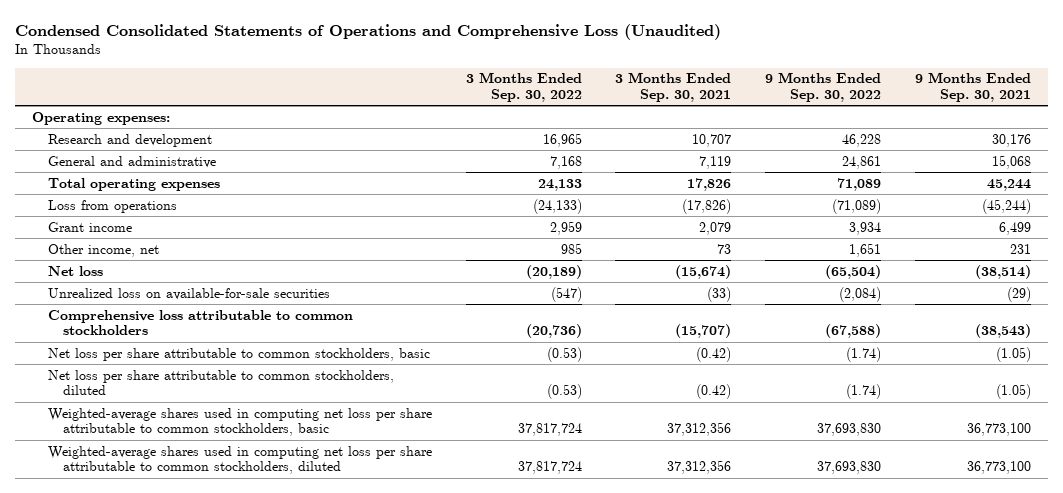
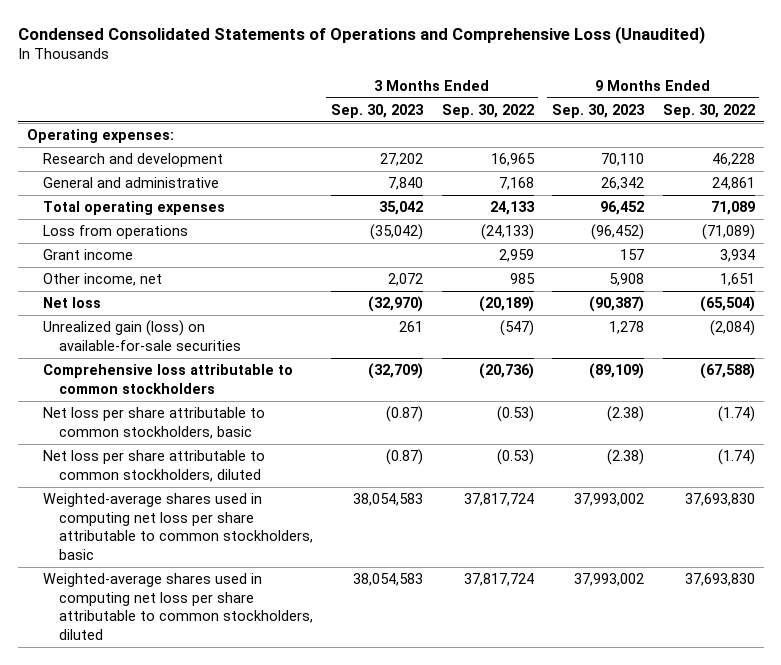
[615,72,732,102] 3 Months Ended Sep. 30, 2021 -> none
[915,72,1032,102] 9 Months Ended Sep. 30, 2021 -> none
none -> [331,103,425,118] Sep. 30, 2023
none -> [552,103,646,118] Sep. 30, 2023
[47,287,330,300] Unrealized loss on available-for-sale securities -> [42,320,241,351] Unrealized gain (loss) on available-for-sale securities

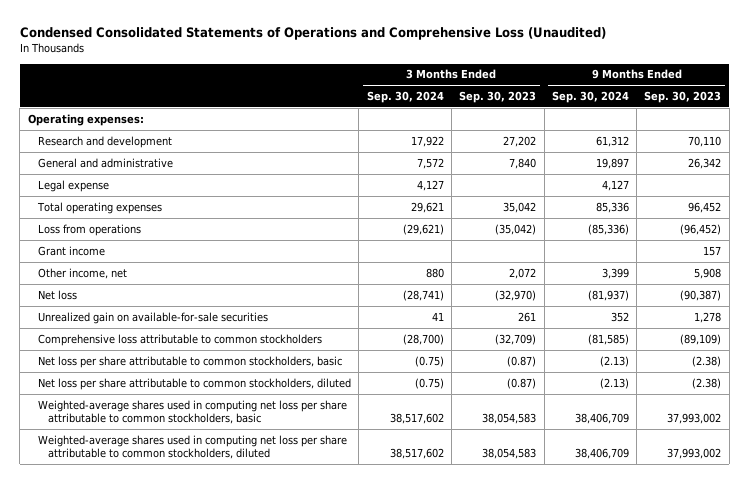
[441,103,534,118] Sep. 30, 2022 -> none
[662,103,755,118] Sep. 30, 2022 -> none
none -> [366,91,444,104] Sep. 30, 2024
none -> [551,91,629,104] Sep. 30, 2024
none -> [38,179,110,192] Legal expense
[42,320,241,351] Unrealized gain (loss) on available-for-sale securities -> [38,311,269,324] Unrealized gain on available-for-sale securities

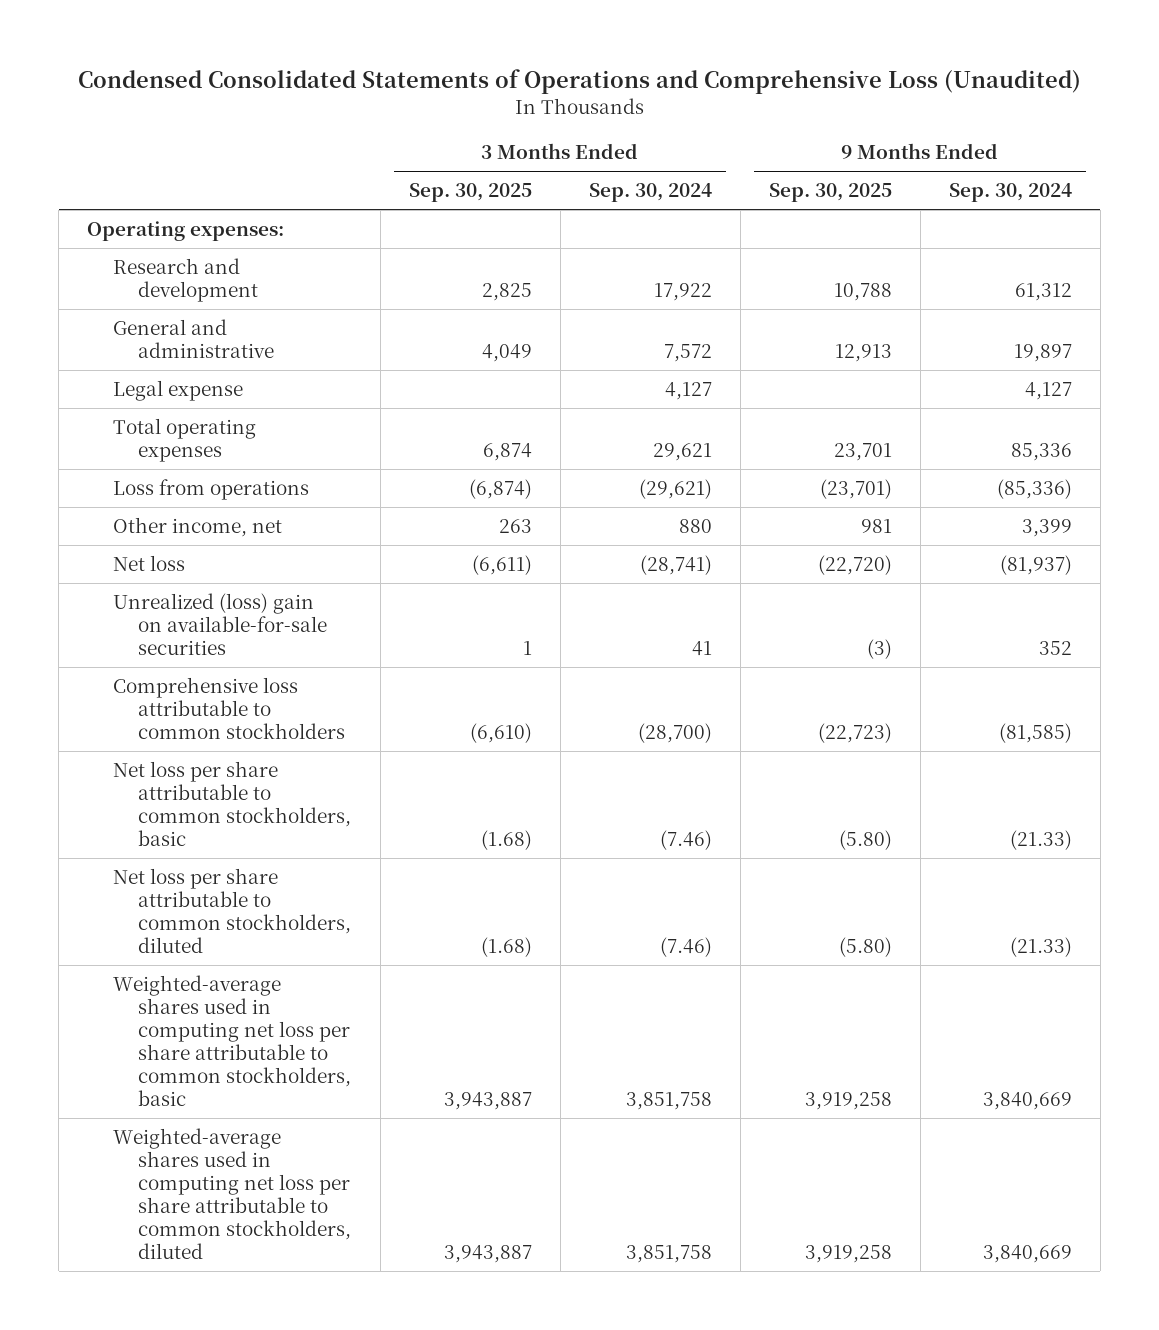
[459,91,537,104] Sep. 30, 2023 -> none
[644,91,722,104] Sep. 30, 2023 -> none
none -> [408,183,532,203] Sep. 30, 2025
none -> [768,183,892,203] Sep. 30, 2025
[38,245,106,256] Grant income -> none
[38,311,269,324] Unrealized gain on available-for-sale securities -> [112,592,328,655] Unrealized (loss) gain on available-for-sale securities
[414,355,444,367] (0.75) -> [659,829,712,850] (7.46)
[599,355,629,367] (2.13) -> [1009,829,1072,850] (21.33)
[414,377,444,389] (0.75) -> [659,936,712,957] (7.46)
[599,377,629,389] (2.13) -> [1009,936,1072,957] (21.33)
[389,413,444,425] 38,517,602 -> [625,1091,712,1110] 3,851,758
[574,413,629,425] 38,406,709 -> [982,1091,1072,1110] 3,840,669
[389,448,444,460] 38,517,602 -> [625,1244,712,1263] 3,851,758
[574,448,629,460] 38,406,709 -> [982,1244,1072,1263] 3,840,669

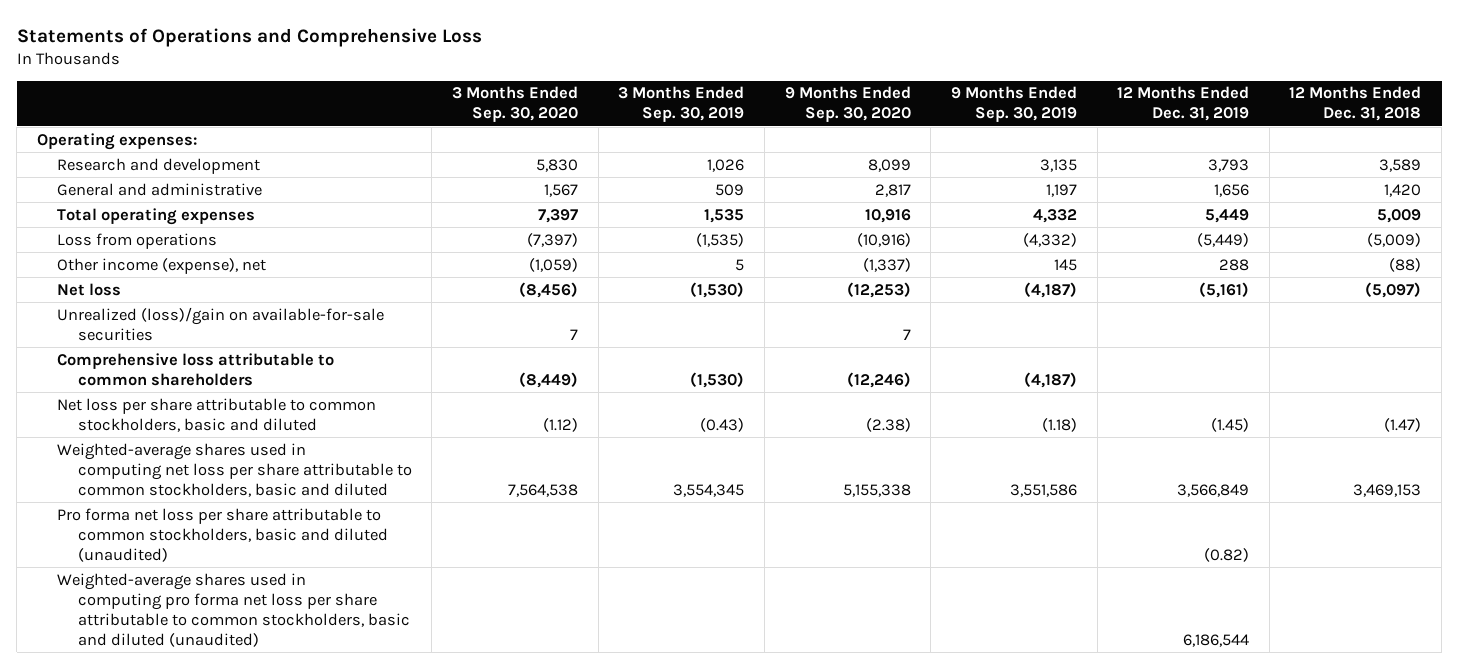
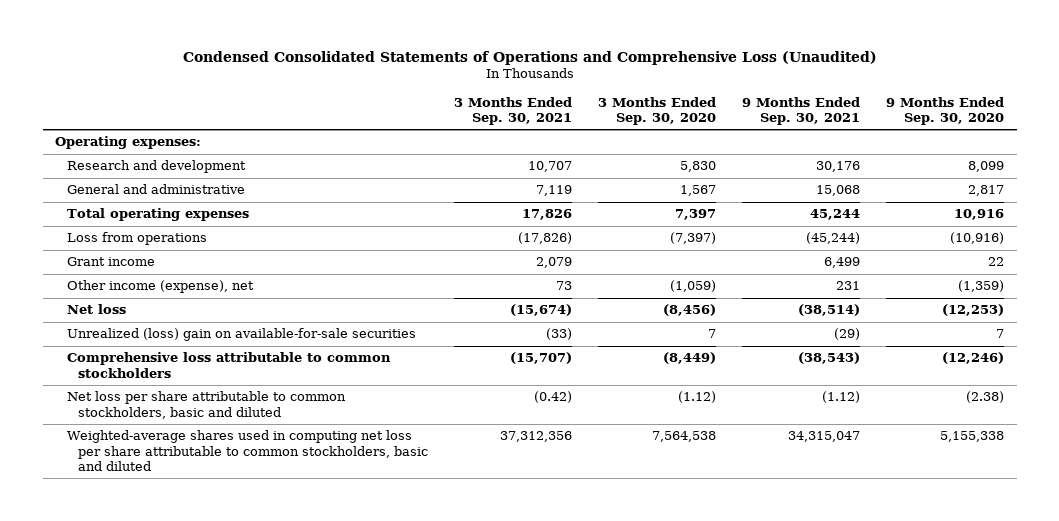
[16,28,482,48] Statements of Operations and Comprehensive Loss -> [182,50,877,65] Condensed Consolidated Statements of Operations and Comprehensive Loss (Unaudited)
[618,86,745,123] 3 Months Ended Sep. 30, 2019 -> none
[950,86,1077,123] 9 Months Ended Sep. 30, 2019 -> none
[1117,86,1250,122] 12 Months Ended Dec. 31, 2019 -> none
[1289,86,1422,122] 12 Months Ended Dec. 31, 2018 -> none
none -> [453,96,572,126] 3 Months Ended Sep. 30, 2021
none -> [741,96,860,126] 9 Months Ended Sep. 30, 2021
none -> [66,257,155,267] Grant income
[862,257,911,272] (1,337) -> [957,280,1004,293] (1,359)
[57,306,385,341] Unrealized (loss)/gain on available-for-sale securities -> [66,328,416,342] Unrealized (loss) gain on available-for-sale securities
[57,352,335,386] Comprehensive loss attributable to common shareholders -> [66,352,391,378] Comprehensive loss attributable to common stockholders
[57,507,388,562] Pro forma net loss per share attributable to common stockholders, basic and diluted (unaudited) -> none
[57,572,410,647] Weighted-average shares used in computing pro forma net loss per share attributable to common stockholders, basic and diluted (unaudited) -> none

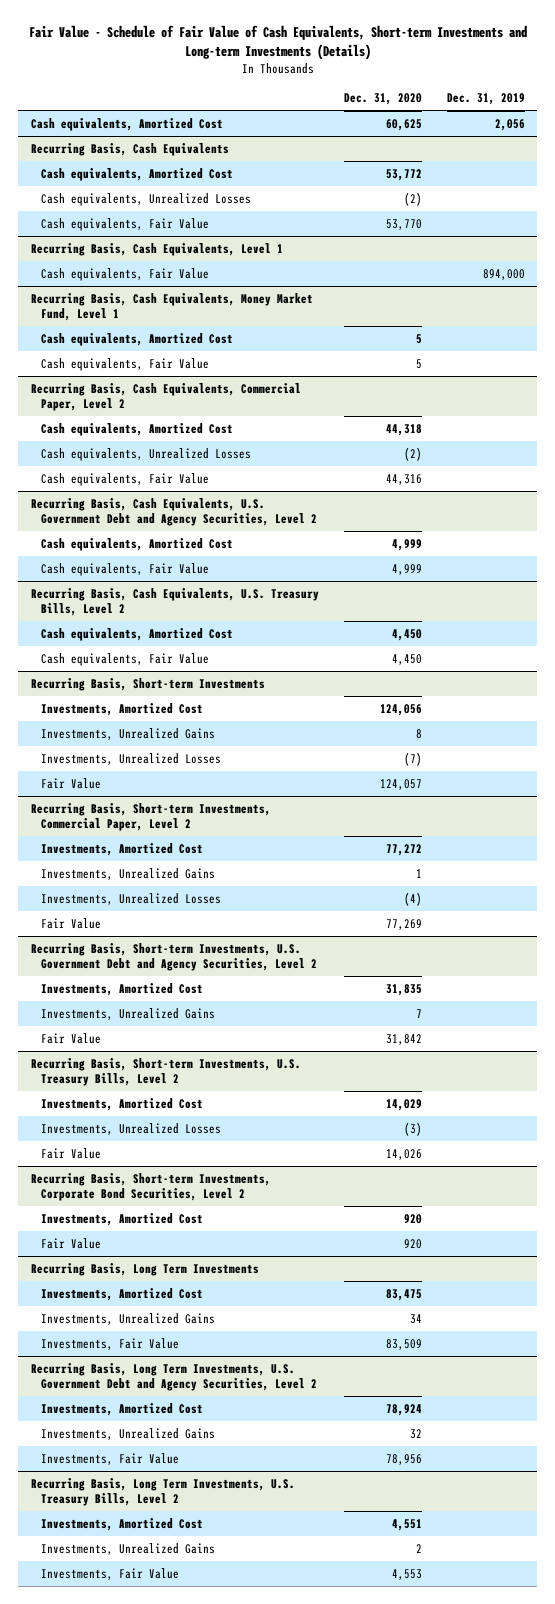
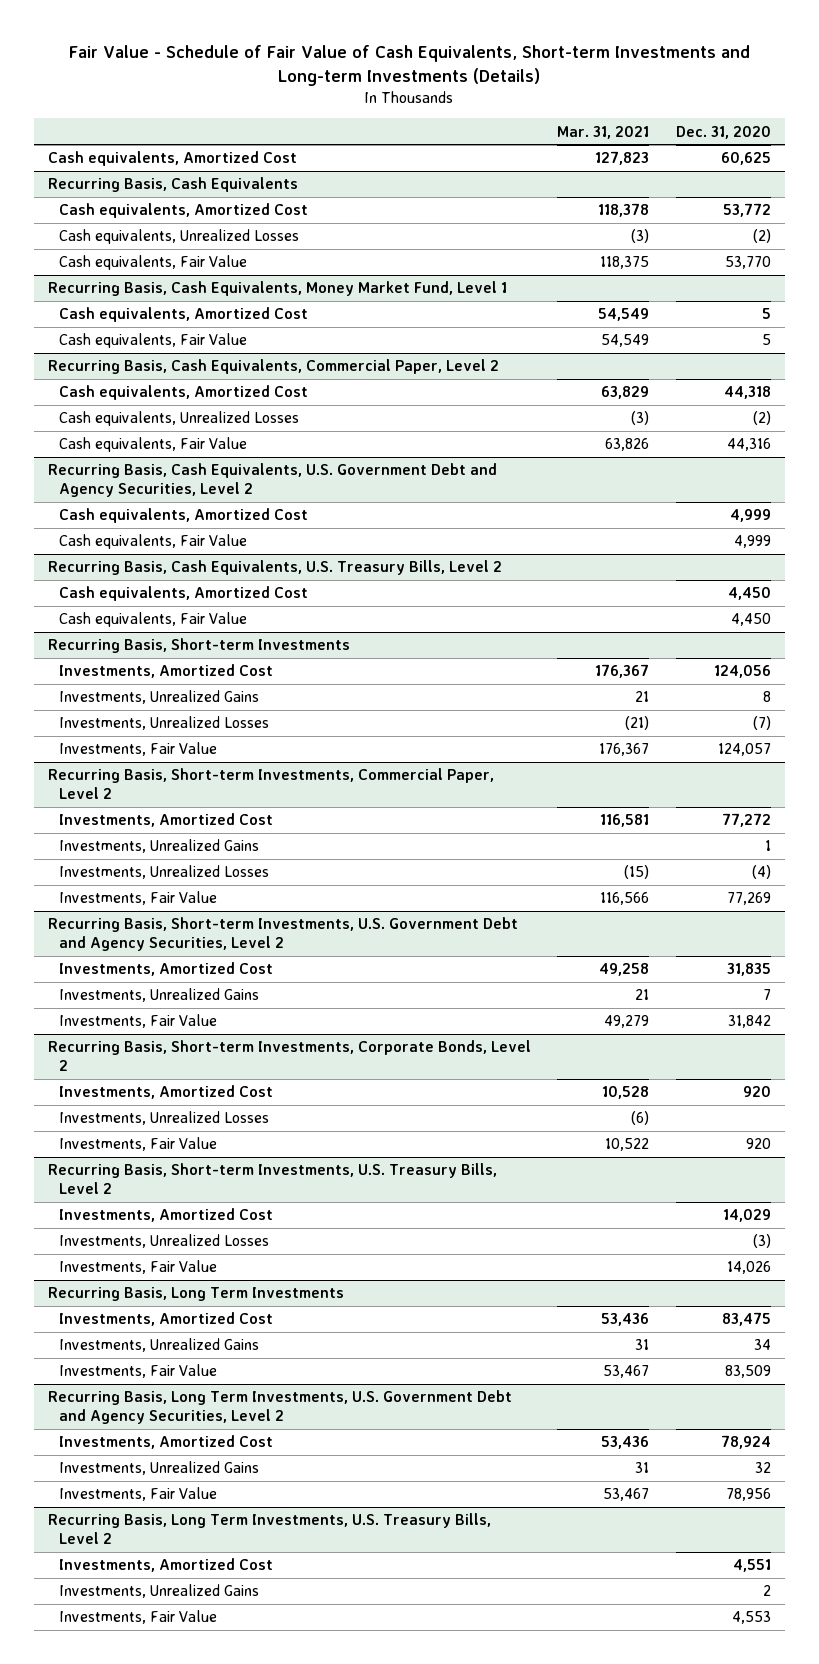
[446,93,525,106] Dec. 31, 2019 -> none
none -> [557,125,650,139] Mar. 31, 2021
[30,242,283,256] Recurring Basis, Cash Equivalents, Level 1 -> none
[41,267,210,281] Cash equivalents, Fair Value -> none
[41,777,102,789] Fair Value -> [58,742,217,757] Investments, Fair Value
[41,917,102,929] Fair Value -> [58,891,217,906] Investments, Fair Value
[41,1032,102,1044] Fair Value -> [58,1014,217,1029] Investments, Fair Value
none -> [47,1040,531,1072] Recurring Basis, Short-term Investments, Corporate Bonds, Level 2
none -> [58,1085,273,1100] Investments, Amortized Cost
none -> [58,1111,269,1126] Investments, Unrealized Losses
none -> [58,1137,217,1152] Investments, Fair Value
[30,1172,271,1201] Recurring Basis, Short-term Investments, Corporate Bond Securities, Level 2 -> none
[41,1212,204,1226] Investments, Amortized Cost -> none
[41,1237,102,1249] Fair Value -> none
[41,1147,102,1159] Fair Value -> [58,1260,217,1275] Investments, Fair Value

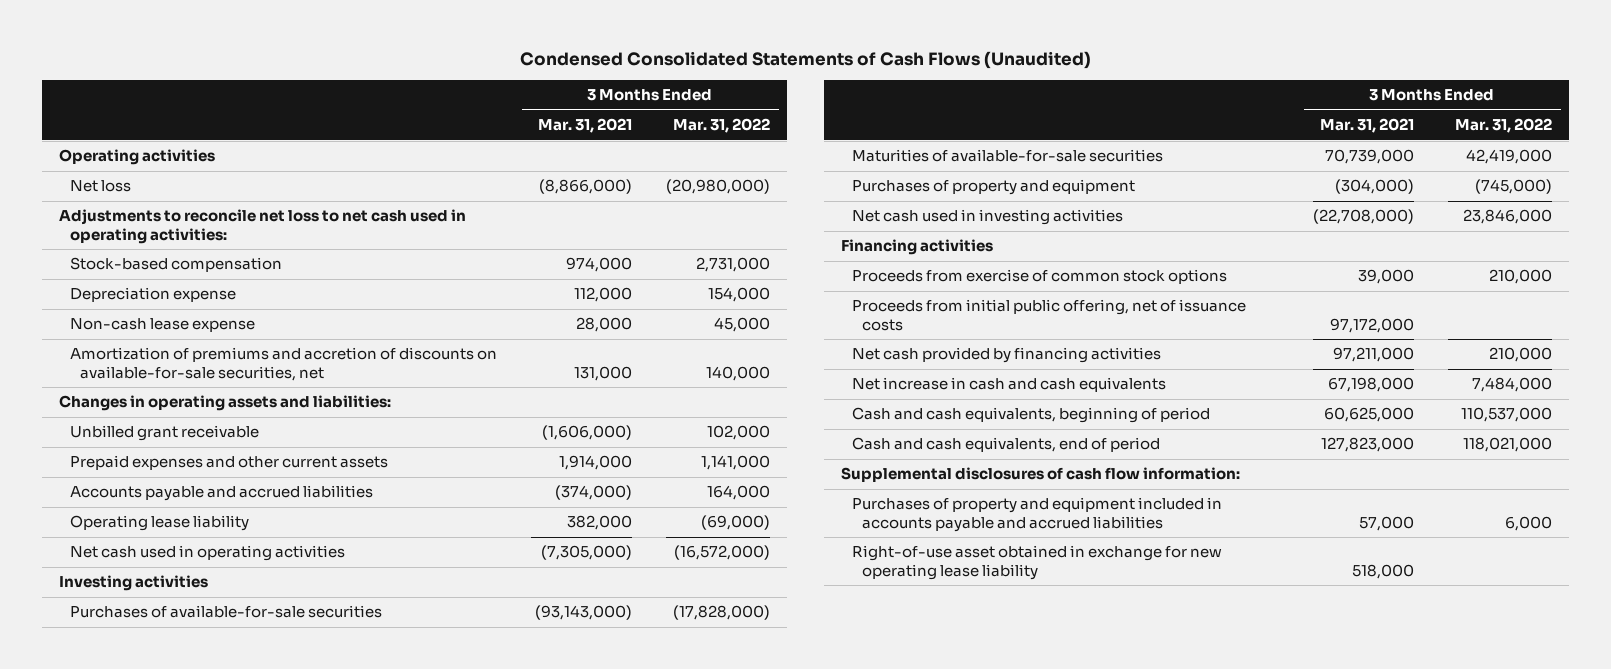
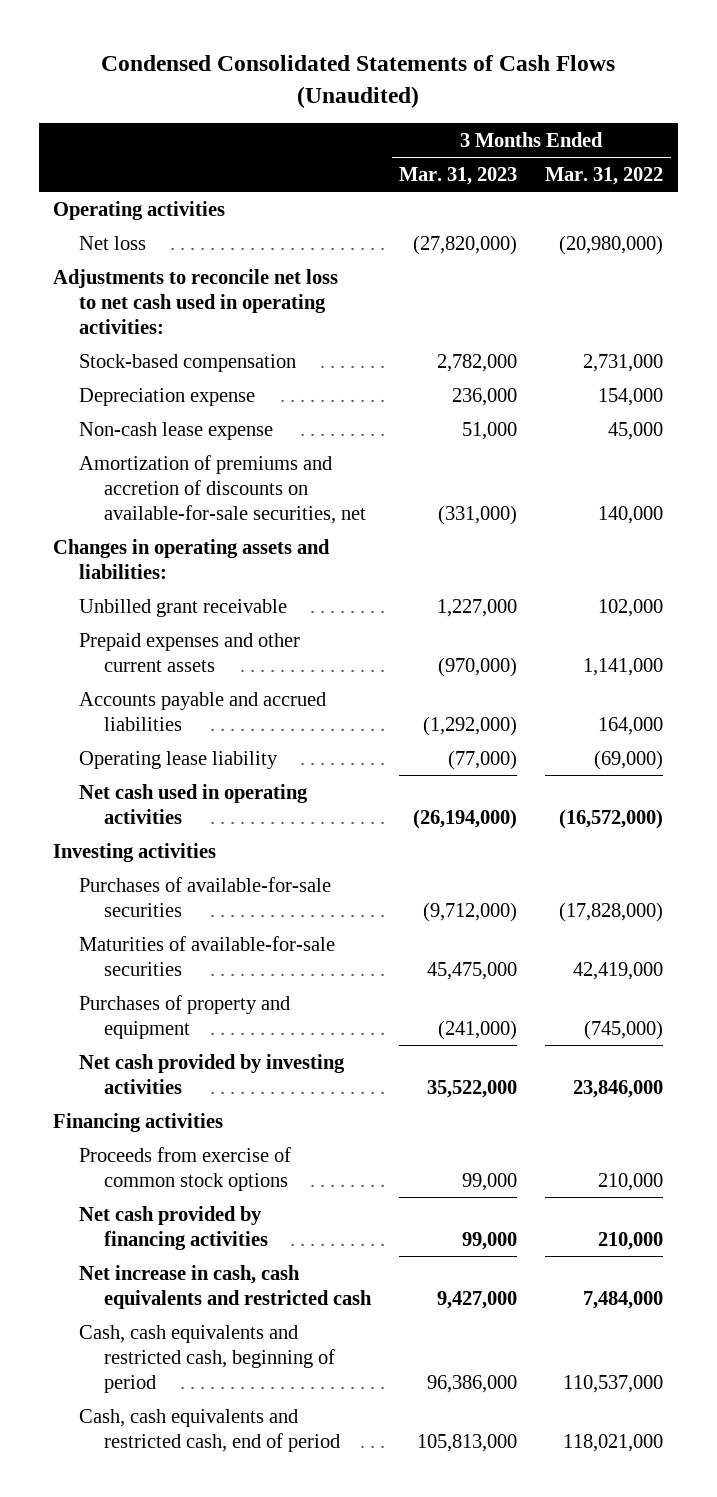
[537,118,632,134] Mar. 31, 2021 -> none
none -> [399,166,518,185] Mar. 31, 2023
[851,209,1123,226] Net cash used in investing activities -> [78,1053,345,1094] Net cash provided by investing activities
[851,299,1246,331] Proceeds from initial public offering, net of issuance costs -> none
[841,467,1241,483] Supplemental disclosures of cash flow information: -> none
[851,497,1222,532] Purchases of property and equipment included in accounts payable and accrued liabilities -> none
[851,545,1222,580] Right-of-use asset obtained in exchange for new operating lease liability -> none
[851,377,1166,393] Net increase in cash and cash equivalents -> [78,1264,372,1309] Net increase in cash, cash equivalents and restricted cash
[851,407,1210,424] Cash and cash equivalents, beginning of period -> [78,1324,335,1394] Cash, cash equivalents and restricted cash, beginning of period
[851,437,1160,453] Cash and cash equivalents, end of period -> [78,1408,340,1452] Cash, cash equivalents and restricted cash, end of period

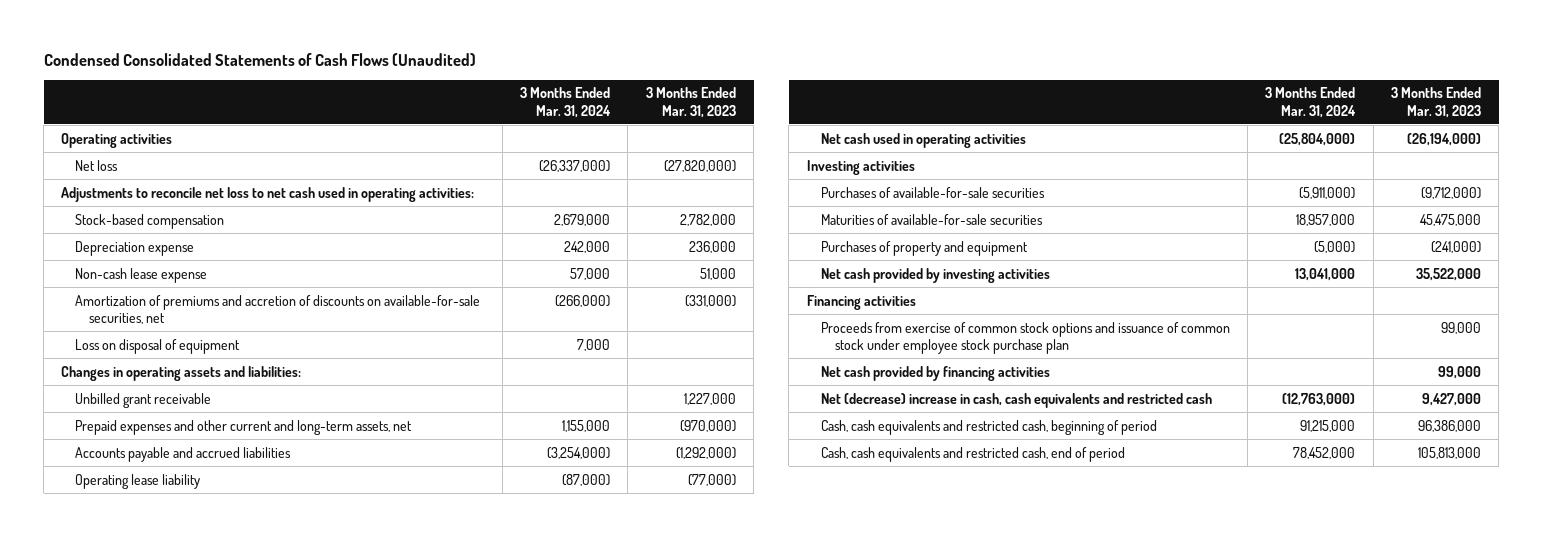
[545,166,664,185] Mar. 31, 2022 -> none
none -> [520,87,612,118] 3 Months Ended Mar. 31, 2024
none -> [75,338,241,354] Loss on disposal of equipment
[78,632,300,672] Prepaid expenses and other current assets -> [75,419,413,435] Prepaid expenses and other current and long-term assets, net
[78,1146,291,1191] Proceeds from exercise of common stock options -> [820,321,1230,354] Proceeds from exercise of common stock options and issuance of common stock under employee stock purchase plan
[78,1264,372,1309] Net increase in cash, cash equivalents and restricted cash -> [820,392,1212,408] Net (decrease) increase in cash, cash equivalents and restricted cash

